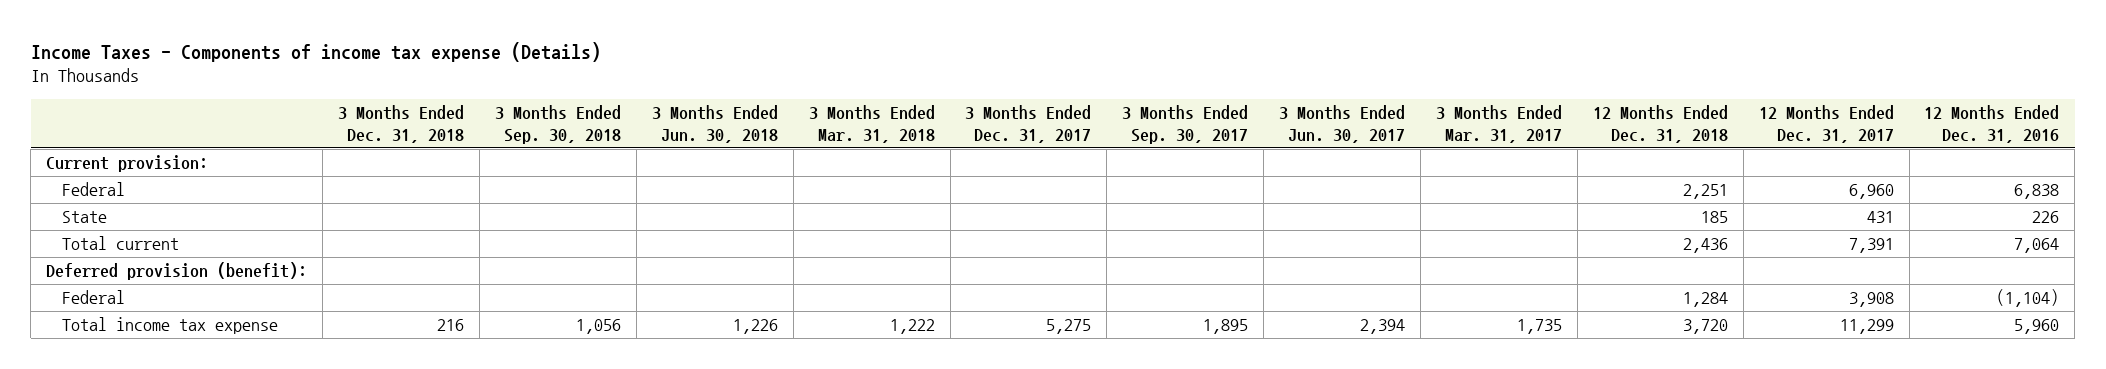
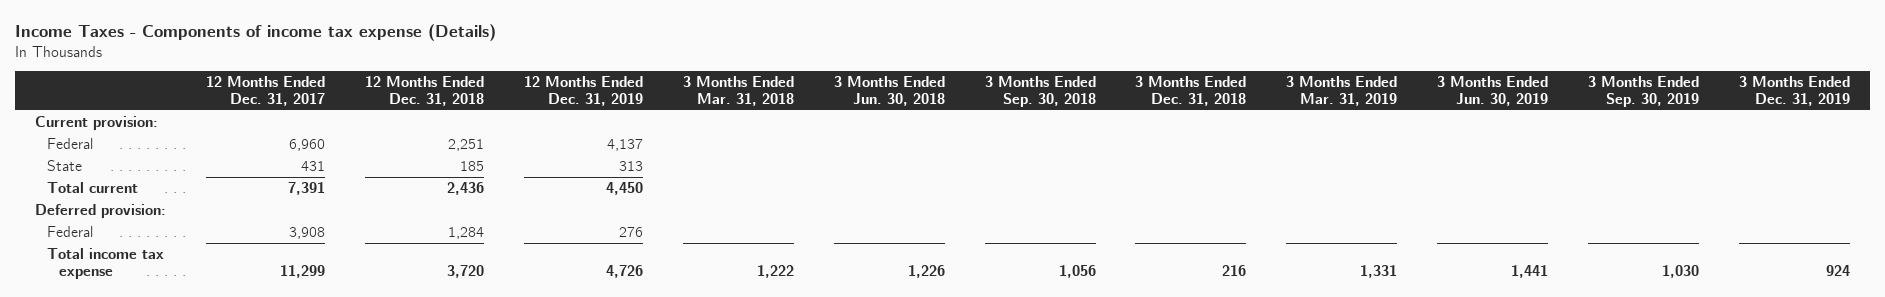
[965,104,1092,143] 3 Months Ended Dec. 31, 2017 -> none
[1122,104,1249,144] 3 Months Ended Sep. 30, 2017 -> none
[1279,104,1406,143] 3 Months Ended Jun. 30, 2017 -> none
[1435,104,1562,143] 3 Months Ended Mar. 31, 2017 -> none
[1924,104,2060,143] 12 Months Ended Dec. 31, 2016 -> none
none -> [523,75,643,106] 12 Months Ended Dec. 31, 2019
none -> [1286,75,1398,106] 3 Months Ended Mar. 31, 2019
none -> [1437,75,1549,106] 3 Months Ended Jun. 30, 2019
none -> [1588,75,1700,107] 3 Months Ended Sep. 30, 2019
none -> [1739,75,1851,106] 3 Months Ended Dec. 31, 2019
[46,262,308,281] Deferred provision (benefit): -> [35,203,167,218] Deferred provision:

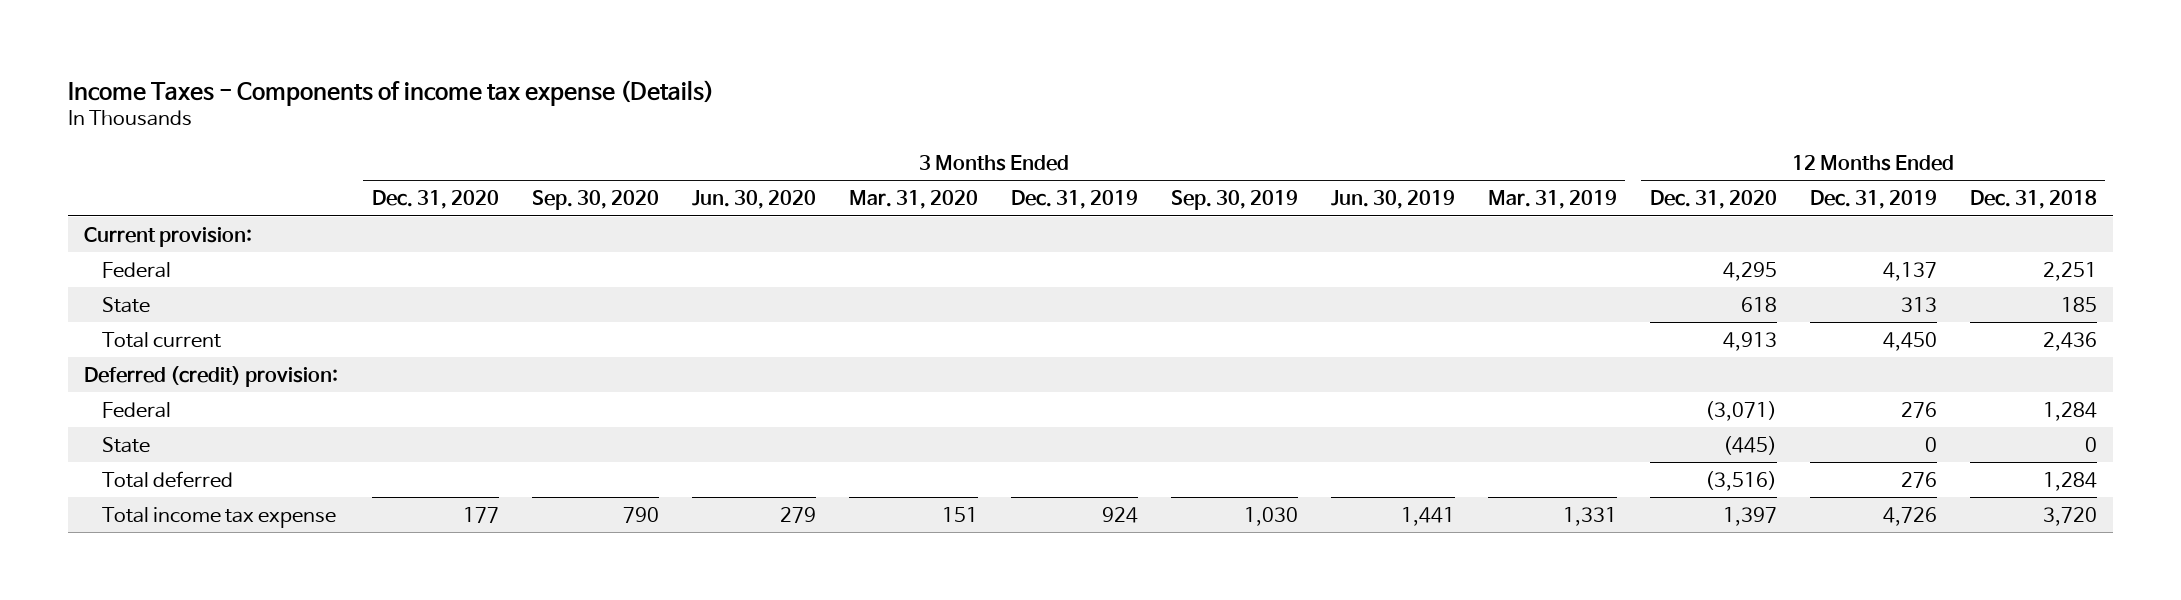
[206,75,326,106] 12 Months Ended Dec. 31, 2017 -> none
[682,75,794,106] 3 Months Ended Mar. 31, 2018 -> none
[833,75,945,106] 3 Months Ended Jun. 30, 2018 -> none
[984,75,1096,107] 3 Months Ended Sep. 30, 2018 -> none
[1135,75,1247,106] 3 Months Ended Dec. 31, 2018 -> none
none -> [371,190,499,210] Dec. 31, 2020
none -> [531,190,659,211] Sep. 30, 2020
none -> [691,190,816,210] Jun. 30, 2020
none -> [848,190,978,210] Mar. 31, 2020
none -> [1649,190,1777,210] Dec. 31, 2020
[35,203,167,218] Deferred provision: -> [84,365,339,387] Deferred (credit) provision:
none -> [102,436,151,453] State
none -> [102,470,234,488] Total deferred

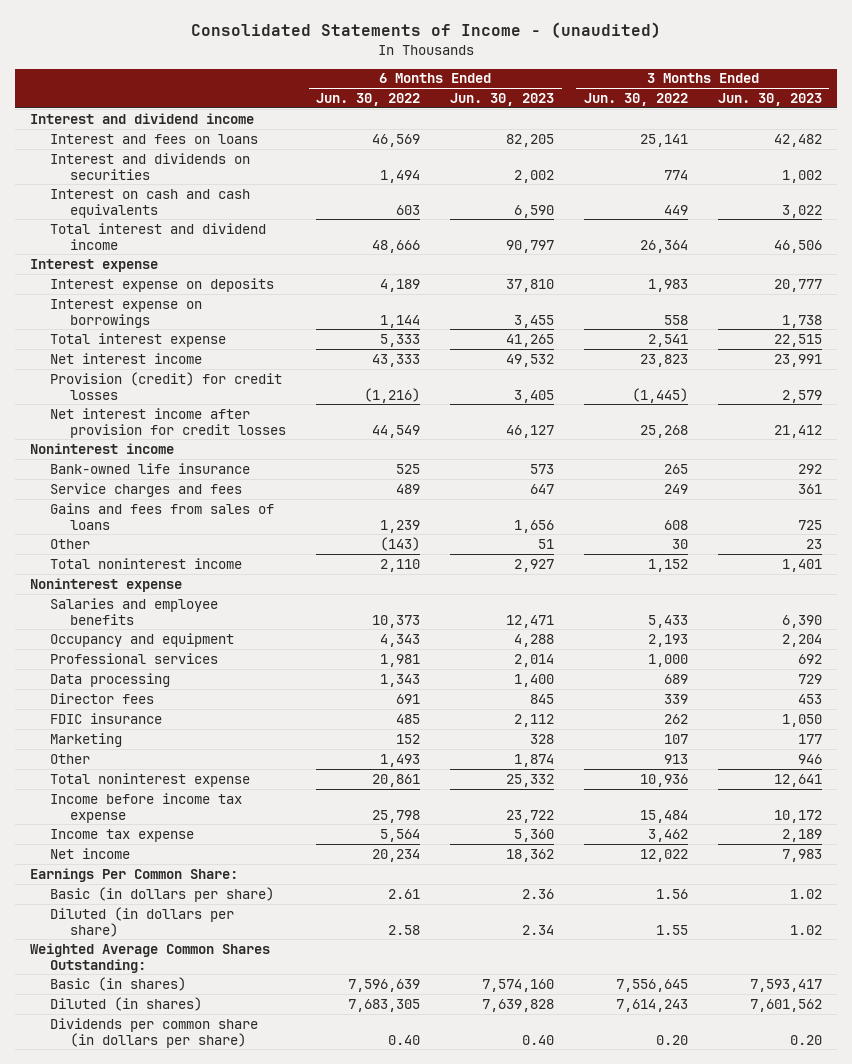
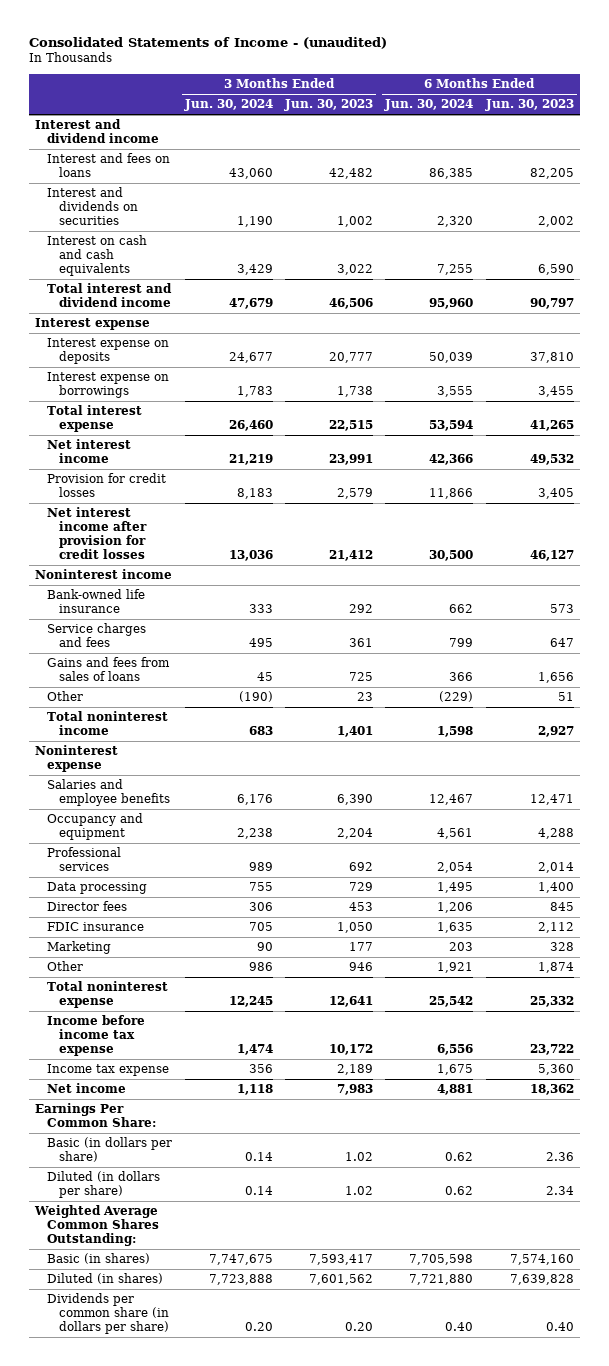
[316,92,421,106] Jun. 30, 2022 -> none
[583,92,688,106] Jun. 30, 2022 -> none
none -> [183,99,273,112] Jun. 30, 2024
none -> [384,99,474,112] Jun. 30, 2024
[50,371,283,400] Provision (credit) for credit losses -> [47,473,167,498] Provision for credit losses

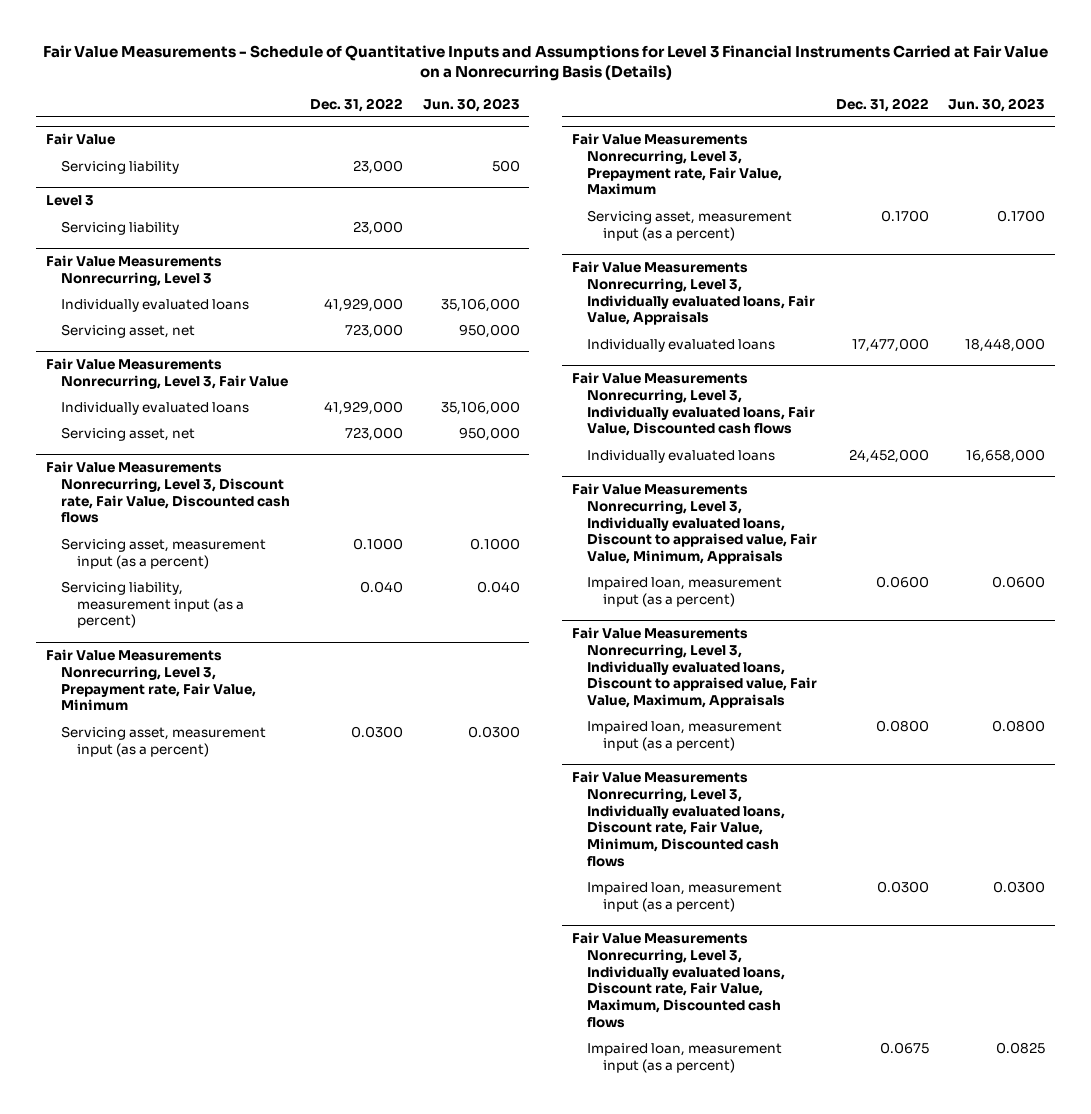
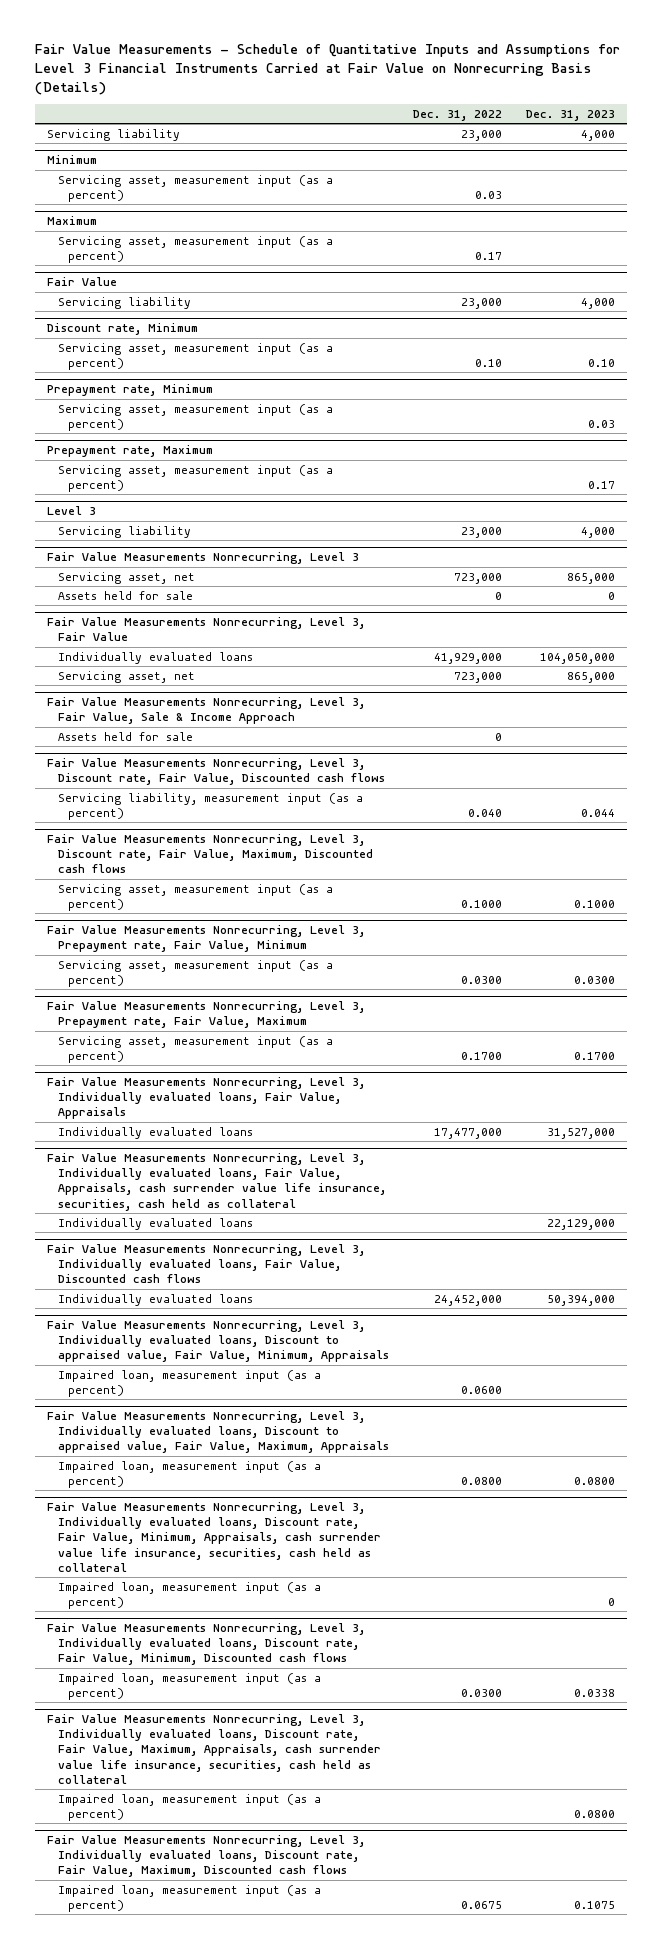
[42,44,1048,82] Fair Value Measurements - Schedule of Quantitative Inputs and Assumptions for Level 3 Financial Instruments Carried at Fair Value on a Nonrecurring Basis (Details) -> [35,44,621,96] Fair Value Measurements - Schedule of Quantitative Inputs and Assumptions for Level 3 Financial Instruments Carried at Fair Value on Nonrecurring Basis (Details)
[422,97,520,112] Jun. 30, 2023 -> none
none -> [525,109,615,121] Dec. 31, 2023
none -> [47,128,181,141] Servicing liability
none -> [47,155,98,165] Minimum
none -> [57,174,333,202] Servicing asset, measurement input (as a percent)
none -> [47,216,98,226] Maximum
none -> [57,235,333,263] Servicing asset, measurement input (as a percent)
none -> [47,323,199,336] Discount rate, Minimum
none -> [57,342,333,370] Servicing asset, measurement input (as a percent)
none -> [47,384,214,397] Prepayment rate, Minimum
none -> [57,403,333,431] Servicing asset, measurement input (as a percent)
none -> [47,445,214,458] Prepayment rate, Maximum
none -> [57,464,333,492] Servicing asset, measurement input (as a percent)
[61,298,250,312] Individually evaluated loans -> none
none -> [57,590,193,600] Assets held for sale
none -> [47,697,366,725] Fair Value Measurements Nonrecurring, Level 3, Fair Value, Sale & Income Approach
none -> [57,731,193,741] Assets held for sale
[61,537,267,569] Servicing asset, measurement input (as a percent) -> none
none -> [47,834,373,874] Fair Value Measurements Nonrecurring, Level 3, Discount rate, Fair Value, Maximum, Discounted cash flows
none -> [57,883,333,911] Servicing asset, measurement input (as a percent)
none -> [47,1153,386,1211] Fair Value Measurements Nonrecurring, Level 3, Individually evaluated loans, Fair Value, Appraisals, cash surrender value life insurance, securities, cash held as collateral
none -> [57,1217,253,1230] Individually evaluated loans
none -> [47,1502,381,1572] Fair Value Measurements Nonrecurring, Level 3, Individually evaluated loans, Discount rate, Fair Value, Minimum, Appraisals, cash surrender value life insurance, securities, cash held as collateral
none -> [57,1581,321,1609] Impaired loan, measurement input (as a percent)
none -> [47,1714,381,1784] Fair Value Measurements Nonrecurring, Level 3, Individually evaluated loans, Discount rate, Fair Value, Maximum, Appraisals, cash surrender value life insurance, securities, cash held as collateral
none -> [57,1793,321,1821] Impaired loan, measurement input (as a percent)

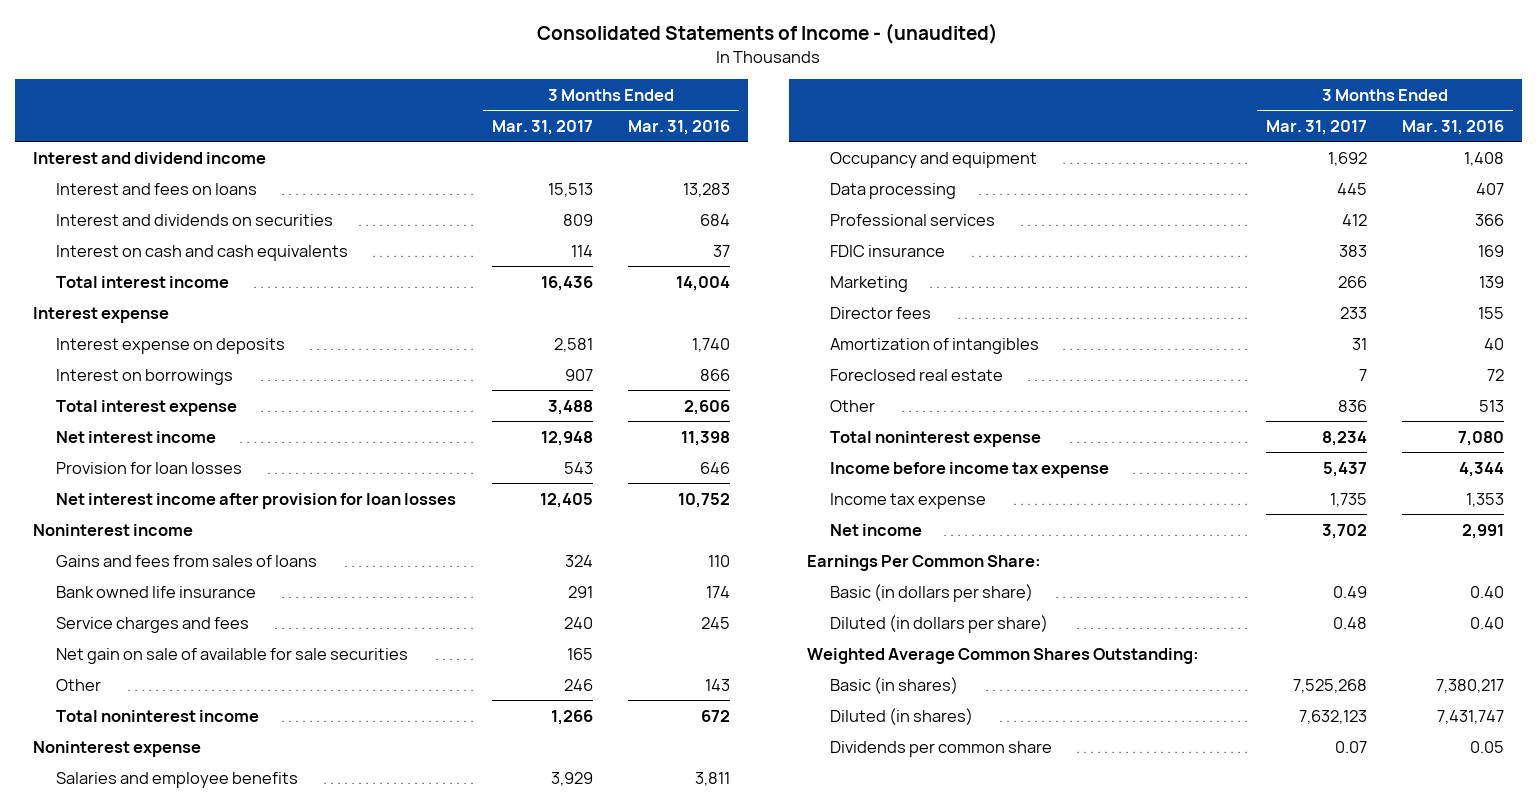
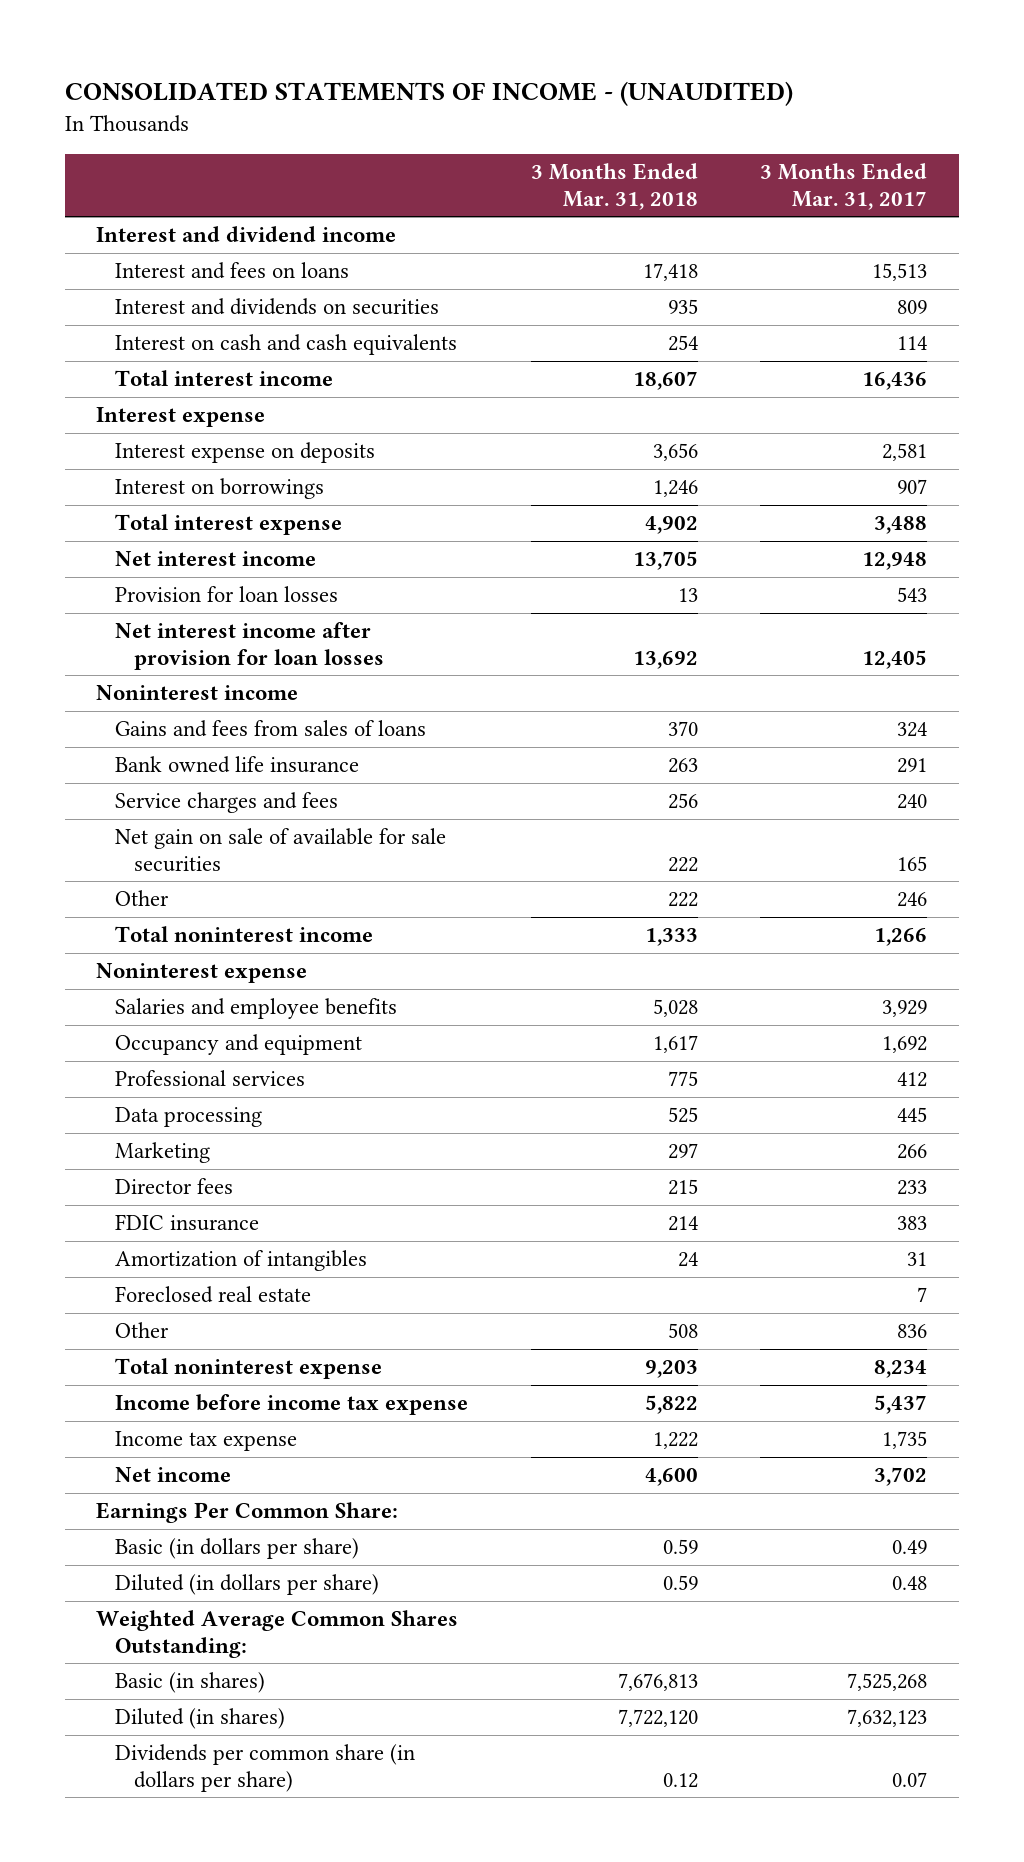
[537,23,999,45] Consolidated Statements of Income - (unaudited) -> [65,81,794,107] CONSOLIDATED STATEMENTS OF INCOME - (UNAUDITED)
[628,119,731,135] Mar. 31, 2016 -> none
none -> [530,163,698,210] 3 Months Ended Mar. 31, 2018
[830,182,957,199] Data processing -> [115,1107,263,1128] Data processing
[830,244,946,257] FDIC insurance -> [115,1214,260,1232] FDIC insurance
[830,740,1053,757] Dividends per common share -> [115,1744,416,1792] Dividends per common share (in dollars per share)

